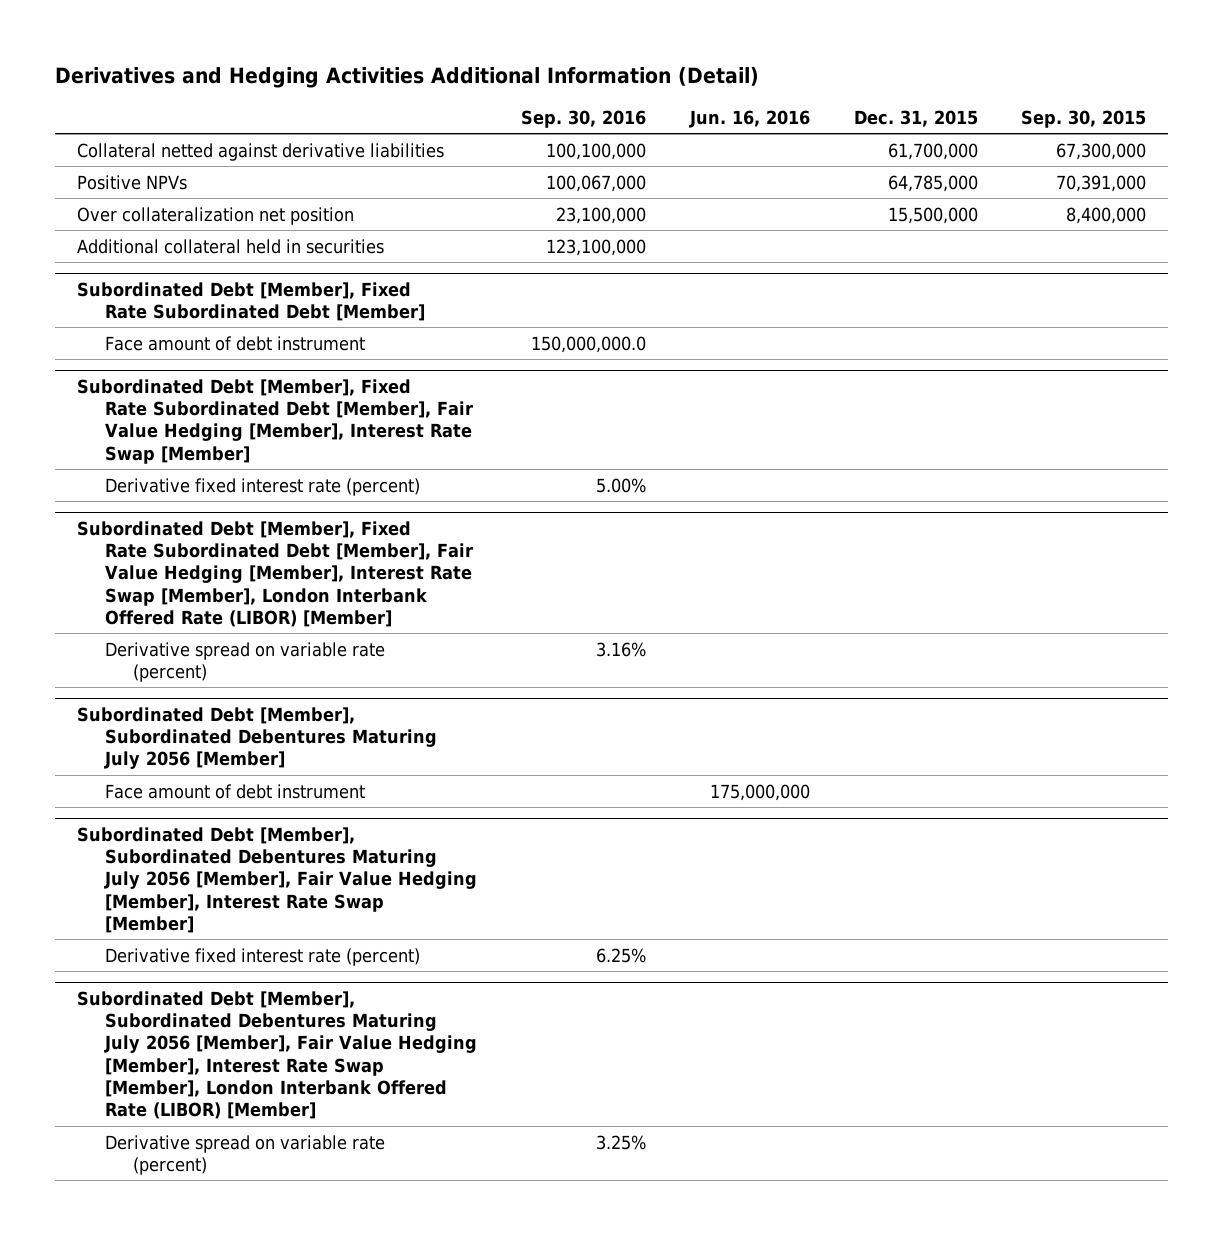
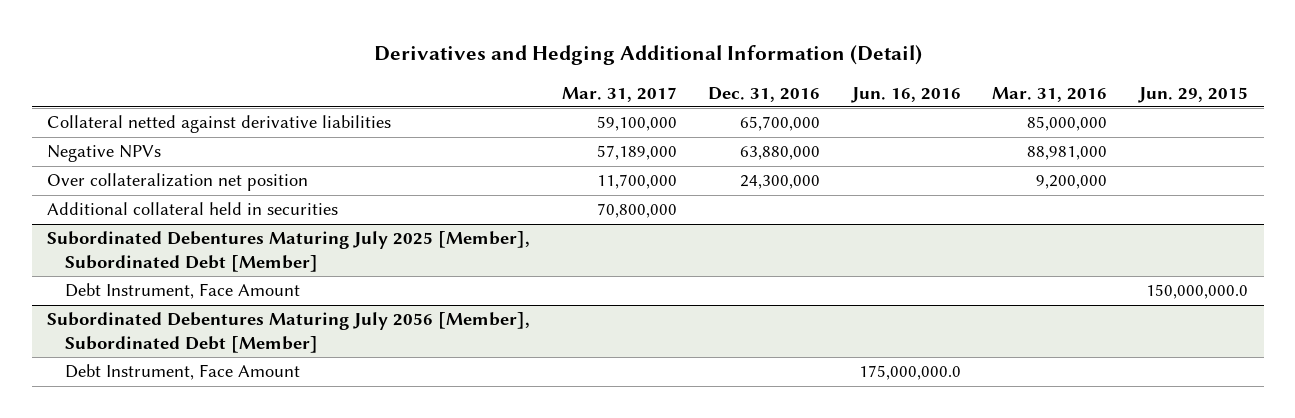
[55,67,760,89] Derivatives and Hedging Activities Additional Information (Detail) -> [373,44,922,65] Derivatives and Hedging Additional Information (Detail)
[521,109,647,128] Sep. 30, 2016 -> none
[853,109,978,127] Dec. 31, 2015 -> none
[1021,109,1147,128] Sep. 30, 2015 -> none
none -> [561,86,677,102] Mar. 31, 2017
none -> [708,86,821,102] Dec. 31, 2016
none -> [992,86,1108,102] Mar. 31, 2016
none -> [1137,86,1248,103] Jun. 29, 2015
[77,174,188,190] Positive NPVs -> [47,145,162,163] Negative NPVs
[77,281,426,322] Subordinated Debt [Member], Fixed Rate Subordinated Debt [Member] -> none
[105,335,366,351] Face amount of debt instrument -> none
[77,378,474,464] Subordinated Debt [Member], Fixed Rate Subordinated Debt [Member], Fair Value Hedging [Member], Interest Rate Swap [Member] -> none
[105,477,421,496] Derivative fixed interest rate (percent) -> none
[77,520,474,627] Subordinated Debt [Member], Fixed Rate Subordinated Debt [Member], Fair Value Hedging [Member], Interest Rate Swap [Member], London Interbank Offered Rate (LIBOR) [Member] -> none
[105,641,386,682] Derivative spread on variable rate (percent) -> none
[77,826,478,933] Subordinated Debt [Member], Subordinated Debentures Maturing July 2056 [Member], Fair Value Hedging [Member], Interest Rate Swap [Member] -> none
[105,947,421,966] Derivative fixed interest rate (percent) -> none
[77,990,478,1120] Subordinated Debt [Member], Subordinated Debentures Maturing July 2056 [Member], Fair Value Hedging [Member], Interest Rate Swap [Member], London Interbank Offered Rate (LIBOR) [Member] -> none
[105,1134,386,1175] Derivative spread on variable rate (percent) -> none
none -> [47,231,531,272] Subordinated Debentures Maturing July 2025 [Member], Subordinated Debt [Member]
none -> [65,283,301,300] Debt Instrument, Face Amount
[77,706,438,770] Subordinated Debt [Member], Subordinated Debentures Maturing July 2056 [Member] -> [47,312,531,353] Subordinated Debentures Maturing July 2056 [Member], Subordinated Debt [Member]
[105,783,366,799] Face amount of debt instrument -> [65,364,301,381] Debt Instrument, Face Amount
[709,783,810,801] 175,000,000 -> [858,365,961,381] 175,000,000.0

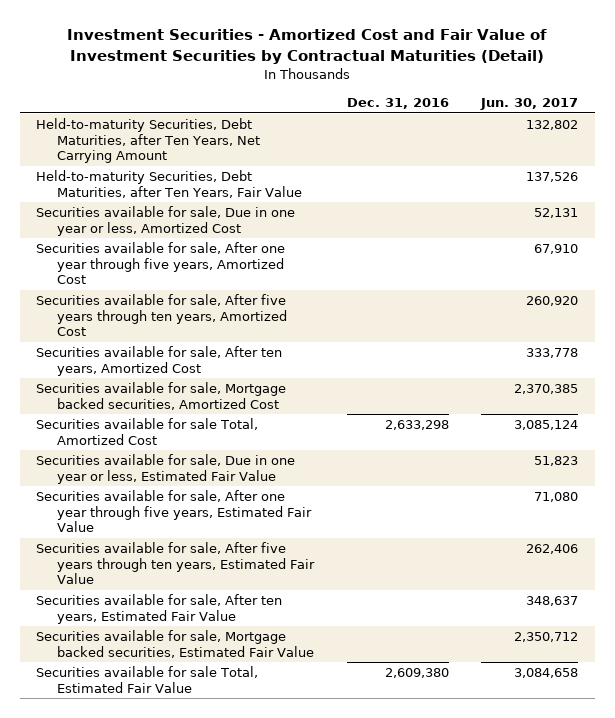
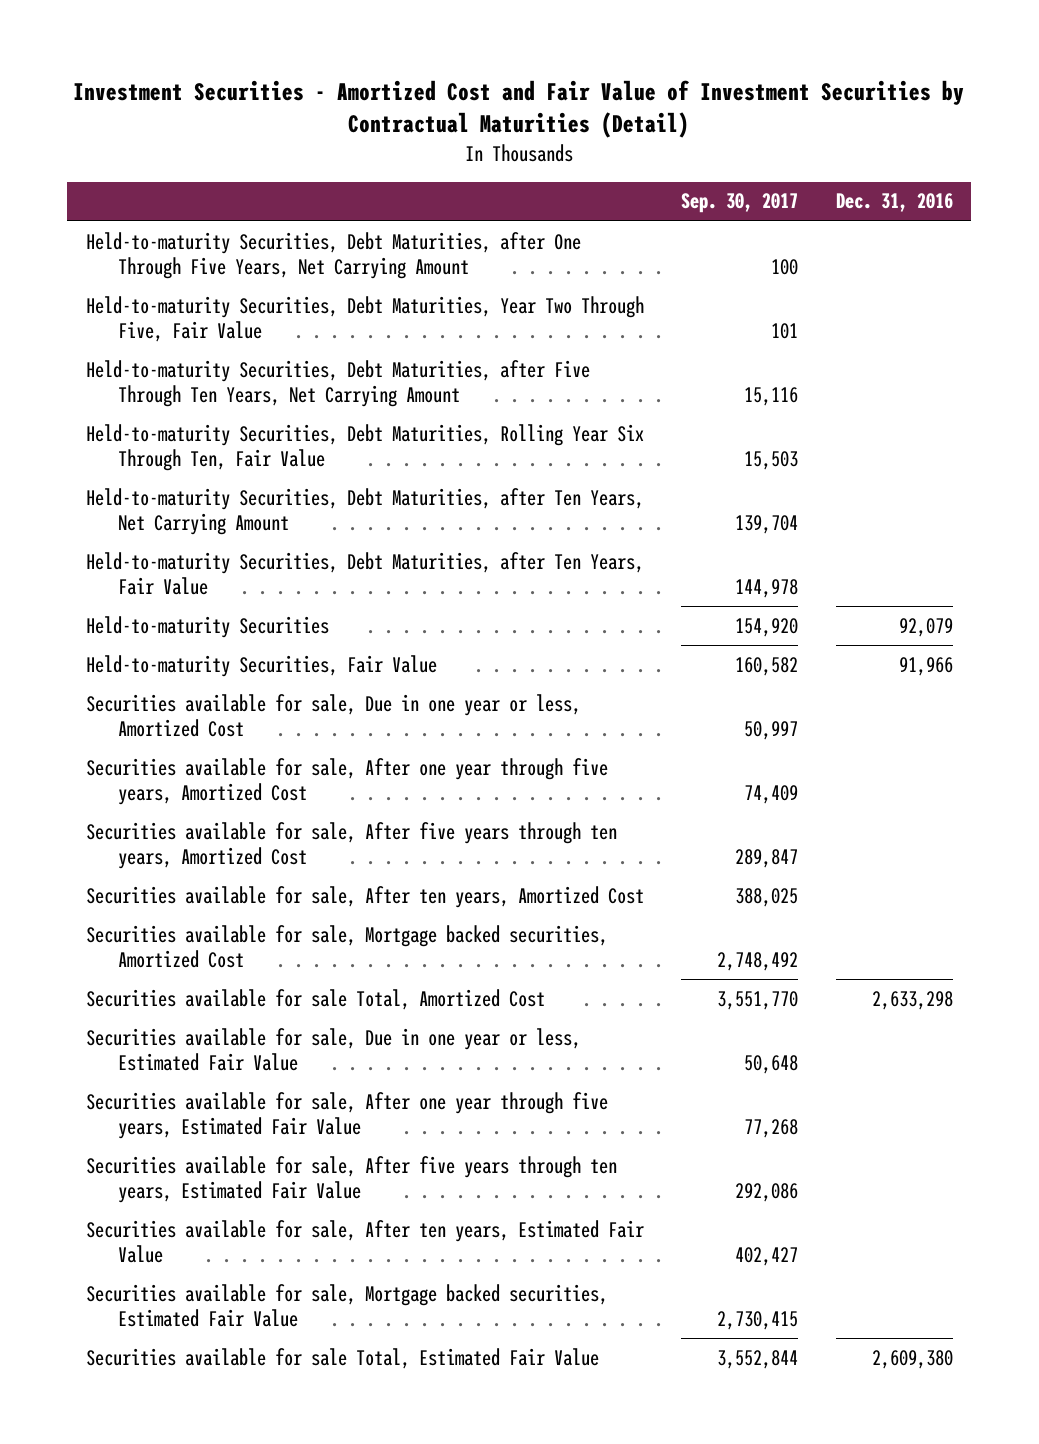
[480,98,579,111] Jun. 30, 2017 -> none
none -> [681,193,799,214] Sep. 30, 2017
none -> [85,231,581,279] Held-to-maturity Securities, Debt Maturities, after One Through Five Years, Net Carrying Amount
none -> [85,295,644,342] Held-to-maturity Securities, Debt Maturities, Year Two Through Five, Fair Value
none -> [85,359,590,407] Held-to-maturity Securities, Debt Maturities, after Five Through Ten Years, Net Carrying Amount
none -> [85,423,644,471] Held-to-maturity Securities, Debt Maturities, Rolling Year Six Through Ten, Fair Value
none -> [85,615,329,638] Held-to-maturity Securities
none -> [85,654,437,677] Held-to-maturity Securities, Fair Value

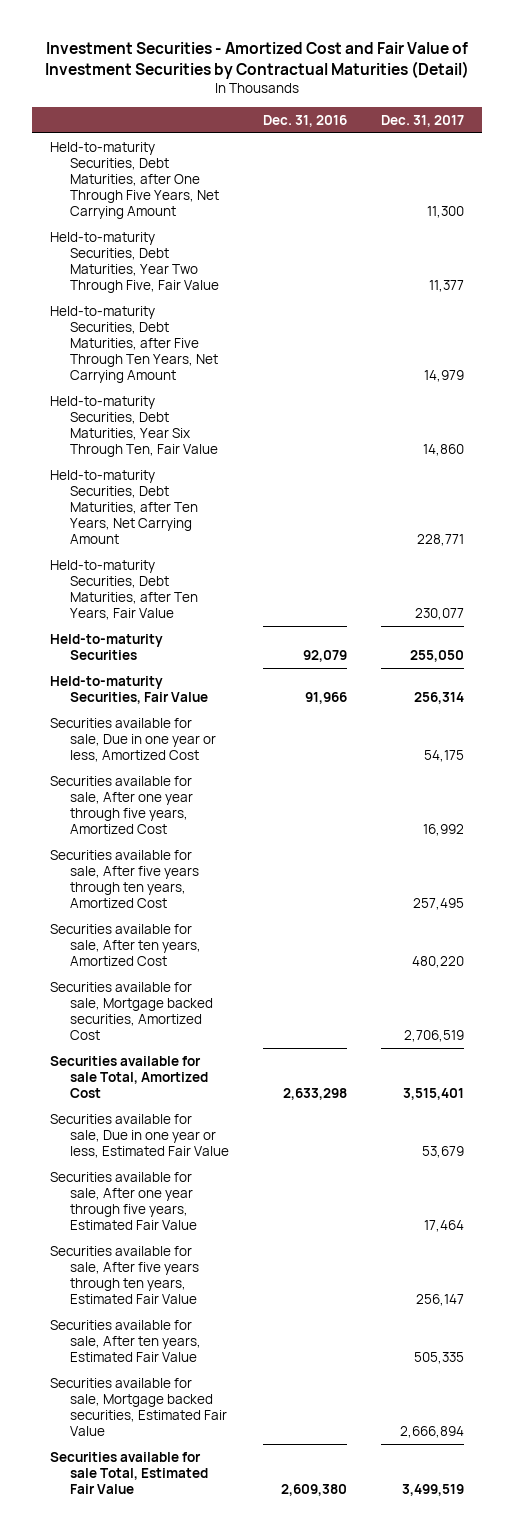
[681,193,799,214] Sep. 30, 2017 -> none
none -> [381,114,465,127] Dec. 31, 2017
[85,423,644,471] Held-to-maturity Securities, Debt Maturities, Rolling Year Six Through Ten, Fair Value -> [49,396,218,457] Held-to-maturity Securities, Debt Maturities, Year Six Through Ten, Fair Value

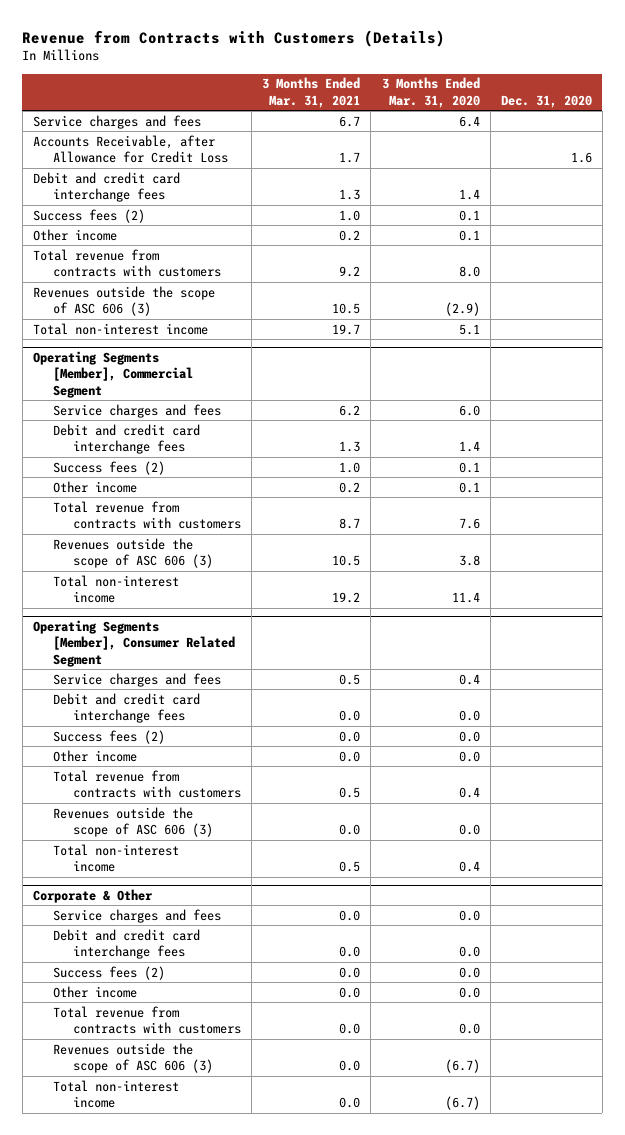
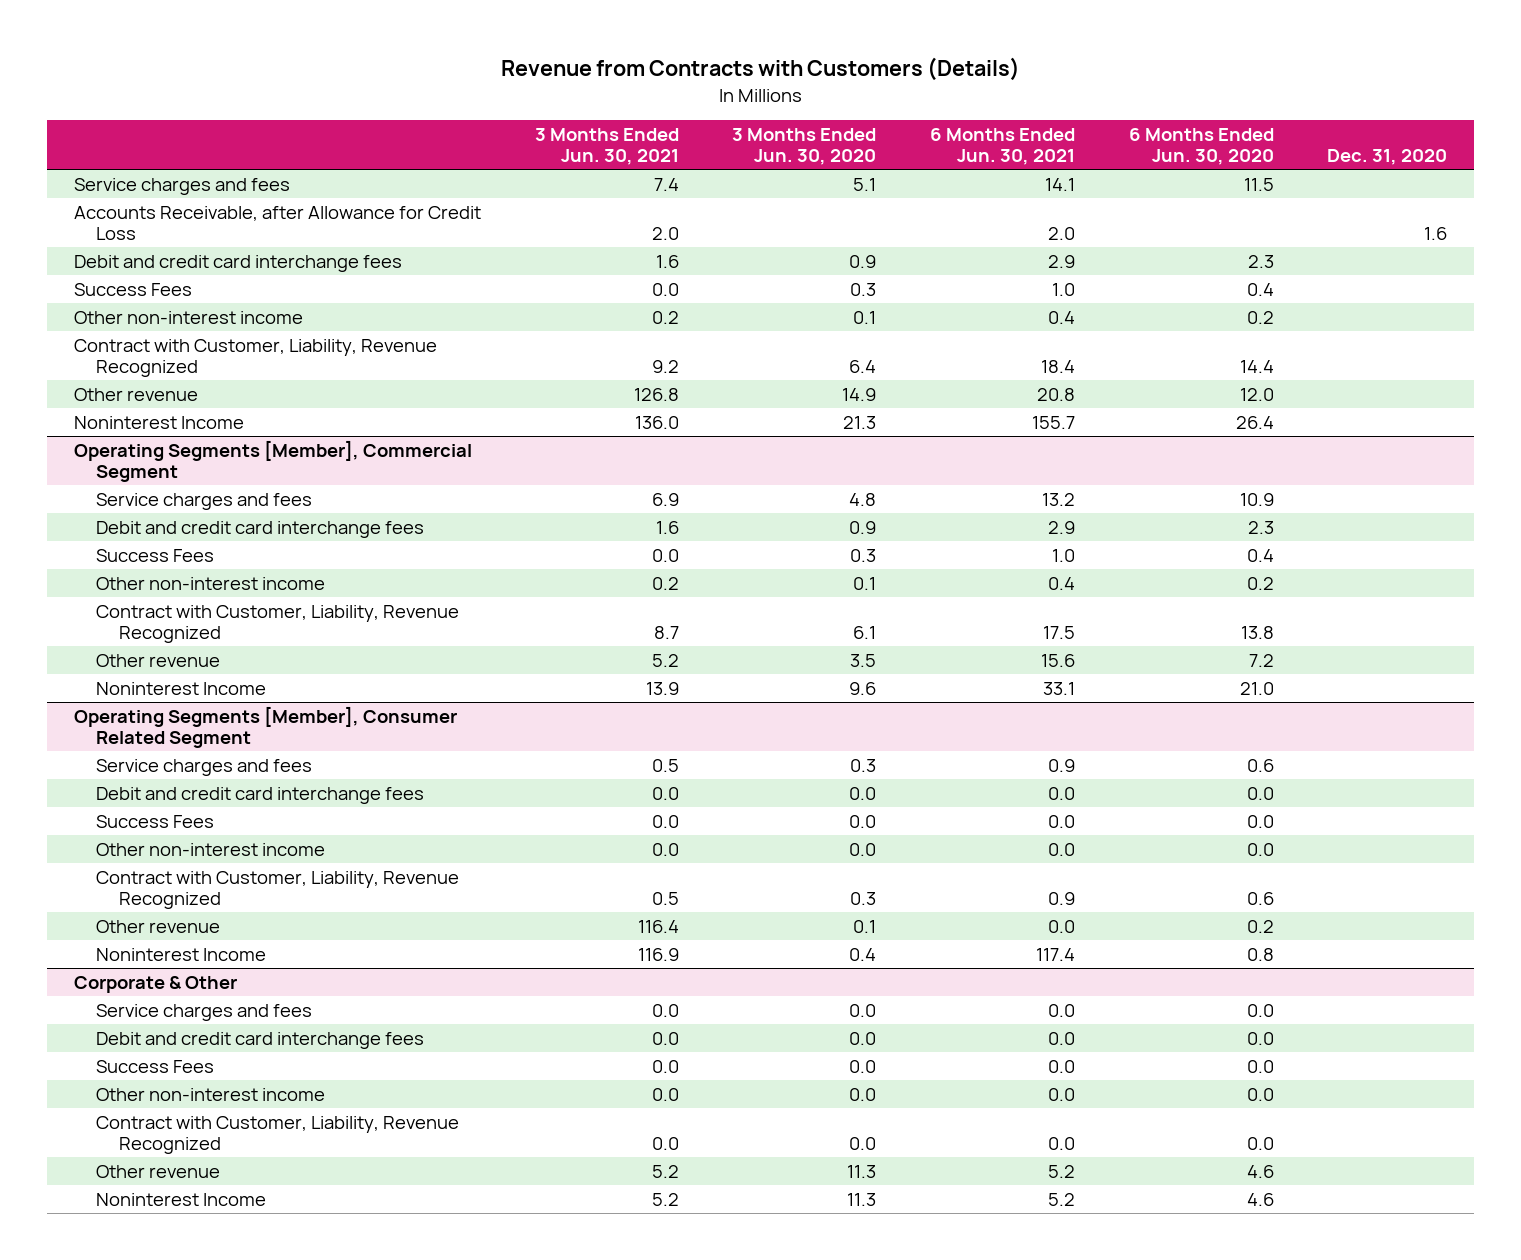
[262,77,361,108] 3 Months Ended Mar. 31, 2021 -> none
[381,77,480,108] 3 Months Ended Mar. 31, 2020 -> none
none -> [534,127,679,166] 3 Months Ended Jun. 30, 2021
none -> [732,127,877,166] 3 Months Ended Jun. 30, 2020
none -> [929,127,1075,166] 6 Months Ended Jun. 30, 2021
none -> [1128,127,1274,166] 6 Months Ended Jun. 30, 2020
[32,208,145,223] Success fees (2) -> [74,282,193,296] Success Fees
[32,228,117,241] Other income -> [74,310,304,324] Other non-interest income
[32,248,222,278] Total revenue from contracts with customers -> [74,338,438,378] Contract with Customer, Liability, Revenue Recognized
[32,285,215,317] Revenues outside the scope of ASC 606 (3) -> [74,387,199,401] Other revenue
[32,322,208,335] Total non-interest income -> [74,415,245,429] Noninterest Income
[53,460,166,475] Success fees (2) -> [96,548,215,562] Success Fees
[53,480,138,493] Other income -> [96,576,326,590] Other non-interest income
[53,500,242,530] Total revenue from contracts with customers -> [96,604,460,644] Contract with Customer, Liability, Revenue Recognized
[53,537,214,569] Revenues outside the scope of ASC 606 (3) -> [96,653,221,667] Other revenue
[53,574,180,604] Total non-interest income -> [96,681,267,695] Noninterest Income
[53,729,166,744] Success fees (2) -> [96,814,215,828] Success Fees
[53,749,138,762] Other income -> [96,842,326,856] Other non-interest income
[53,769,242,799] Total revenue from contracts with customers -> [96,870,460,910] Contract with Customer, Liability, Revenue Recognized
[53,806,214,838] Revenues outside the scope of ASC 606 (3) -> [96,919,221,933] Other revenue
[53,843,180,873] Total non-interest income -> [96,947,267,961] Noninterest Income
[53,965,166,980] Success fees (2) -> [96,1059,215,1073] Success Fees
[53,985,138,998] Other income -> [96,1087,326,1101] Other non-interest income
[53,1005,242,1035] Total revenue from contracts with customers -> [96,1115,460,1155] Contract with Customer, Liability, Revenue Recognized
[53,1042,214,1074] Revenues outside the scope of ASC 606 (3) -> [96,1164,221,1178] Other revenue
[53,1079,180,1109] Total non-interest income -> [96,1192,267,1206] Noninterest Income

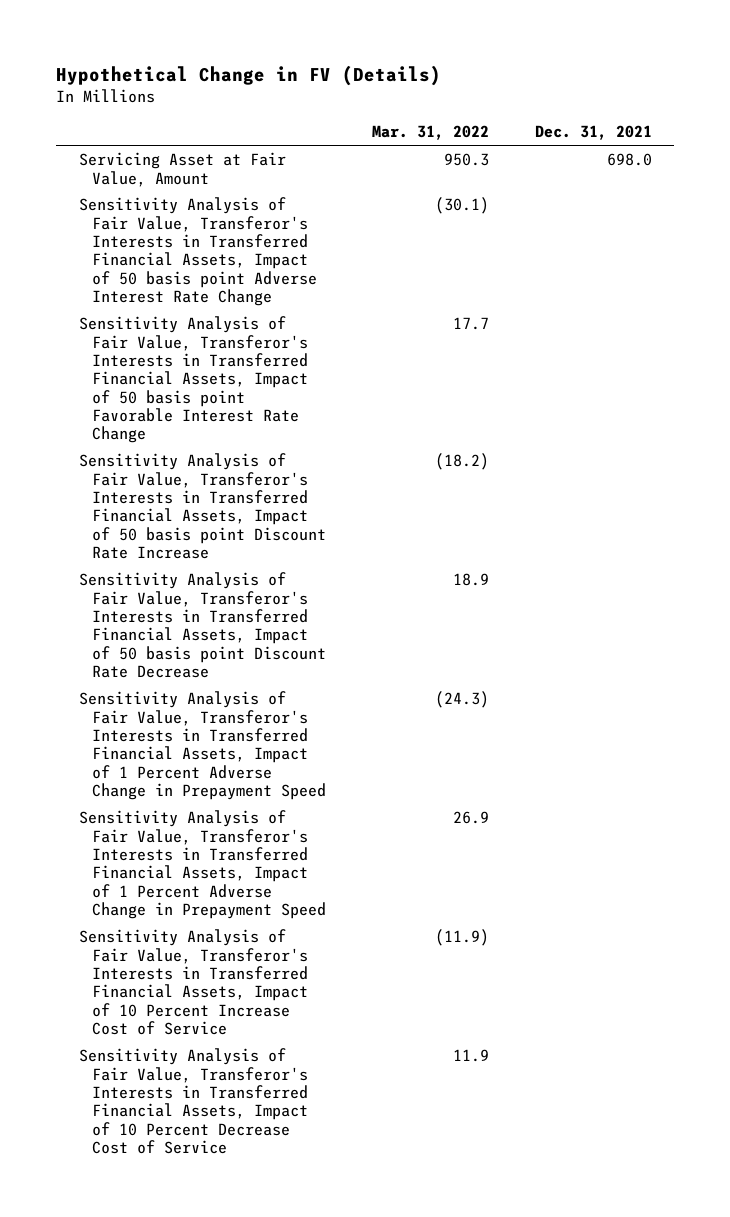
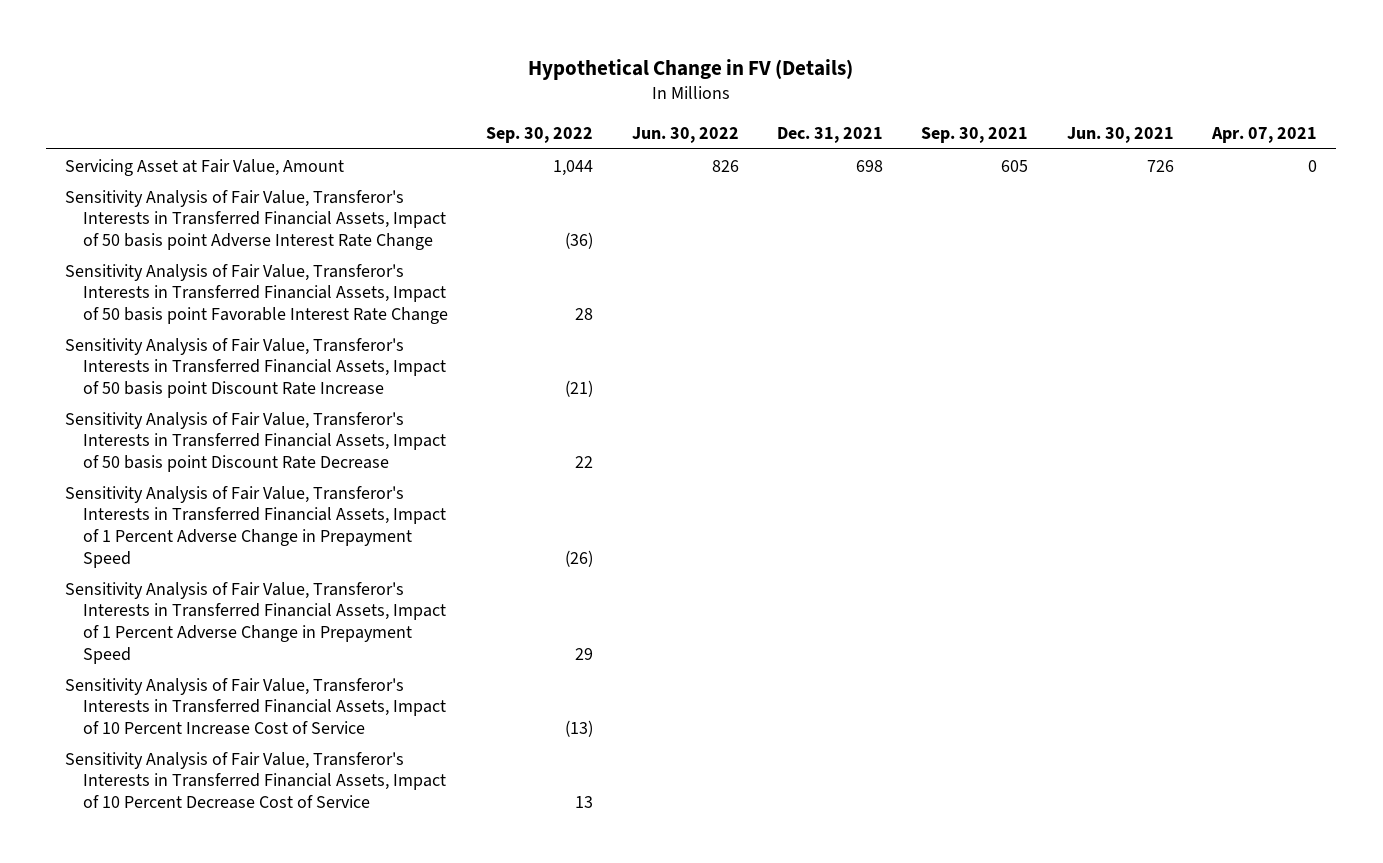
[371,125,489,141] Mar. 31, 2022 -> none
none -> [486,127,594,144] Sep. 30, 2022
none -> [631,127,739,144] Jun. 30, 2022
none -> [921,127,1029,144] Sep. 30, 2021
none -> [1066,127,1174,144] Jun. 30, 2021
none -> [1211,127,1318,144] Apr. 07, 2021
[606,153,652,167] 698.0 -> [855,159,883,172] 698

